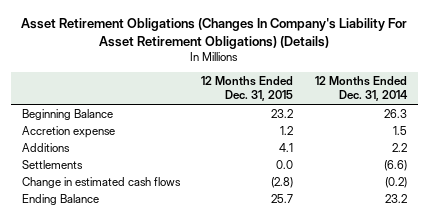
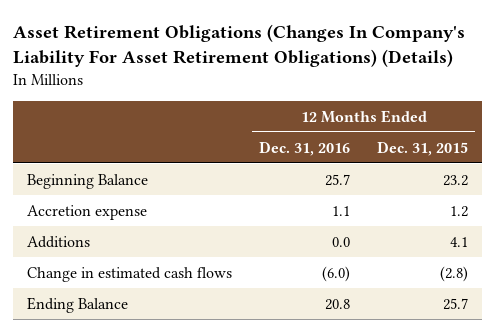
[315,75,409,102] 12 Months Ended Dec. 31, 2014 -> none
none -> [259,140,351,156] Dec. 31, 2016
[21,159,83,169] Settlements -> none

